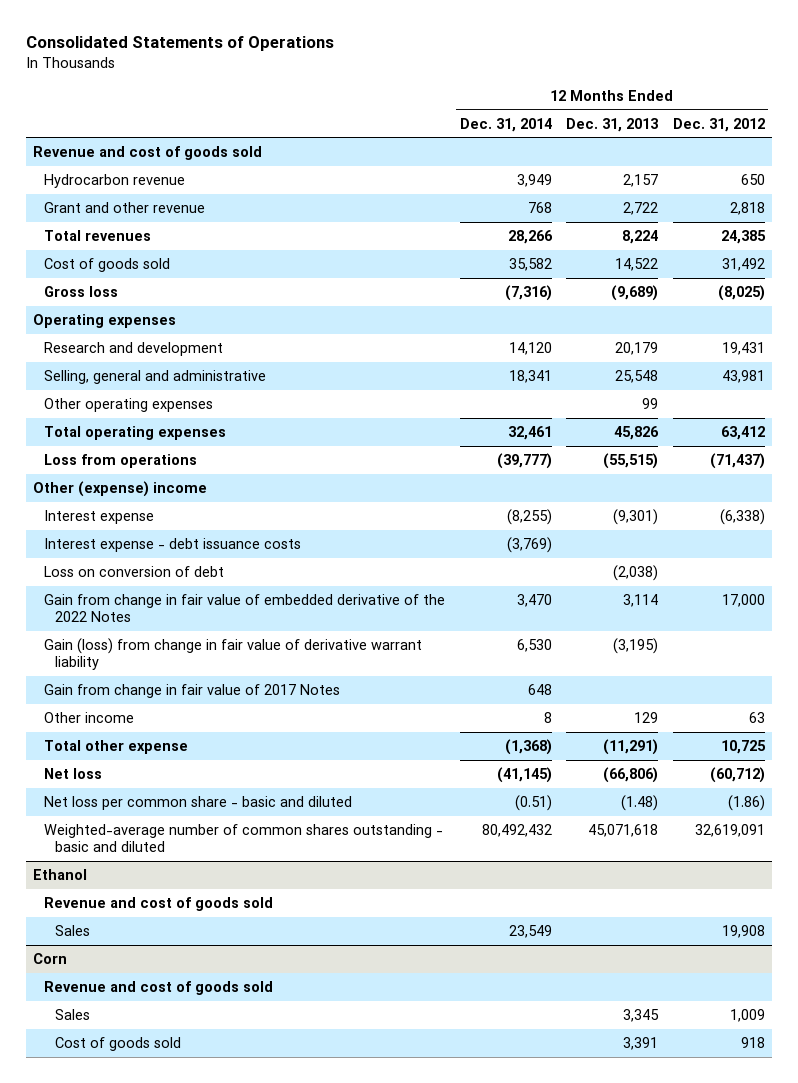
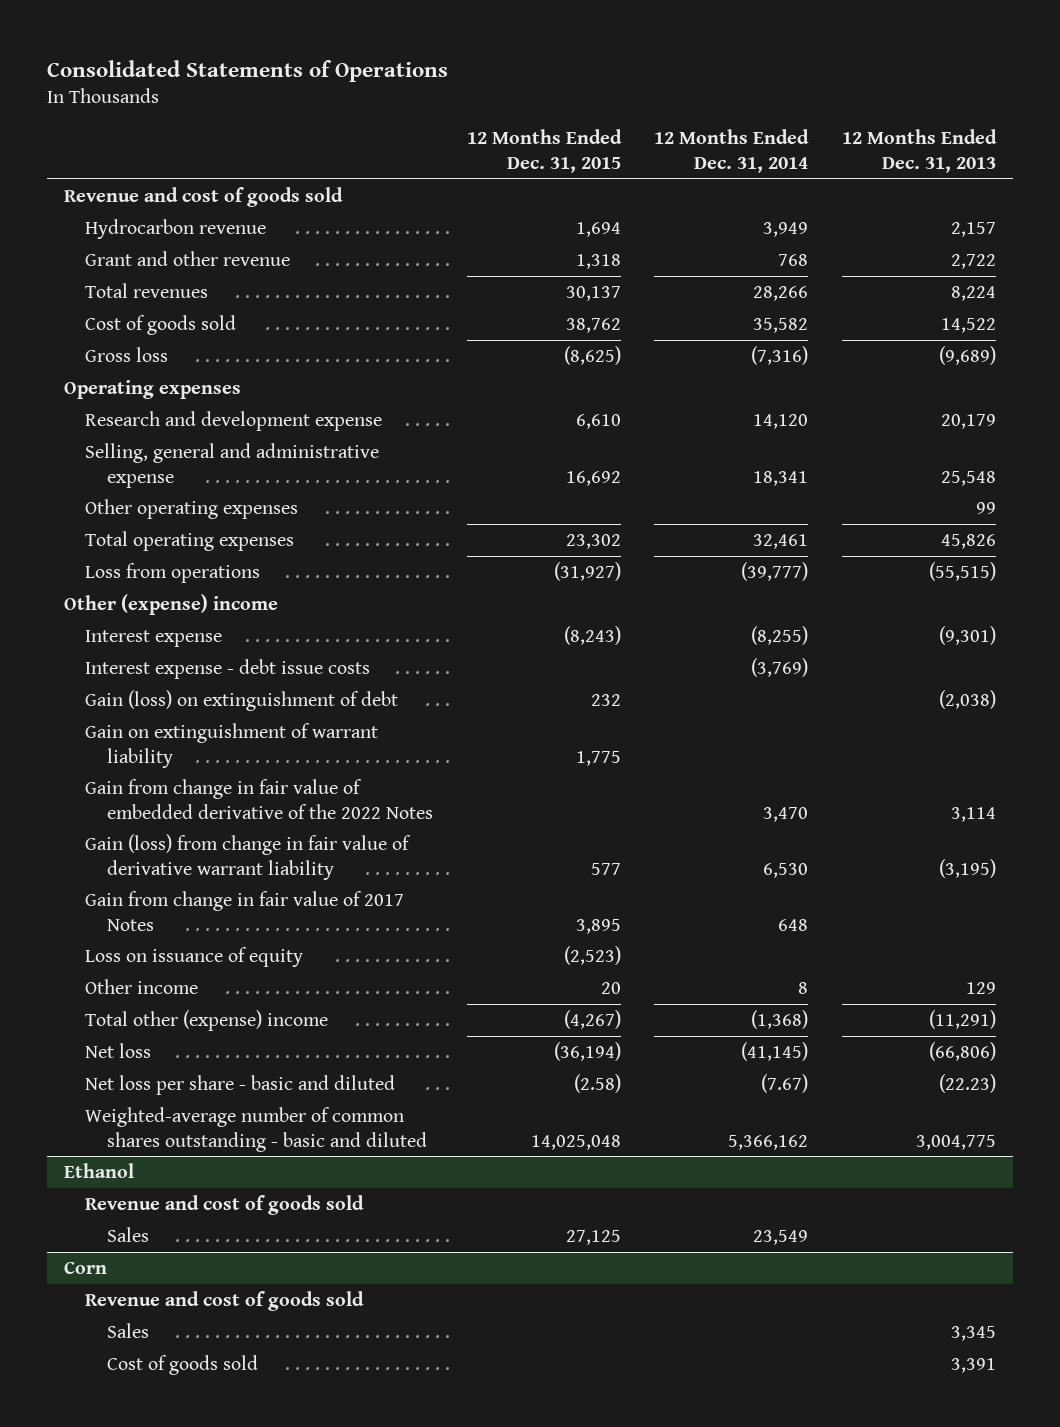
[672,117,765,132] Dec. 31, 2012 -> none
none -> [466,129,622,173] 12 Months Ended Dec. 31, 2015
[44,341,224,356] Research and development -> [85,410,383,431] Research and development expense
[44,369,267,384] Selling, general and administrative -> [85,442,380,488] Selling, general and administrative expense
[44,537,302,552] Interest expense - debt issuance costs -> [85,658,371,679] Interest expense - debt issue costs
[44,565,225,577] Loss on conversion of debt -> [85,689,399,711] Gain (loss) on extinguishment of debt
none -> [85,722,379,768] Gain on extinguishment of warrant liability
none -> [85,946,304,967] Loss on issuance of equity
[44,739,189,754] Total other expense -> [85,1009,329,1031] Total other (expense) income
[44,795,353,810] Net loss per common share - basic and diluted -> [85,1074,396,1095] Net loss per share - basic and diluted
[514,794,552,811] (0.51) -> [761,1073,809,1093] (7.67)
[621,794,659,811] (1.48) -> [938,1073,996,1093] (22.23)
[481,823,552,837] 80,492,432 -> [728,1134,809,1150] 5,366,162
[588,823,659,837] 45,071,618 -> [915,1134,996,1150] 3,004,775

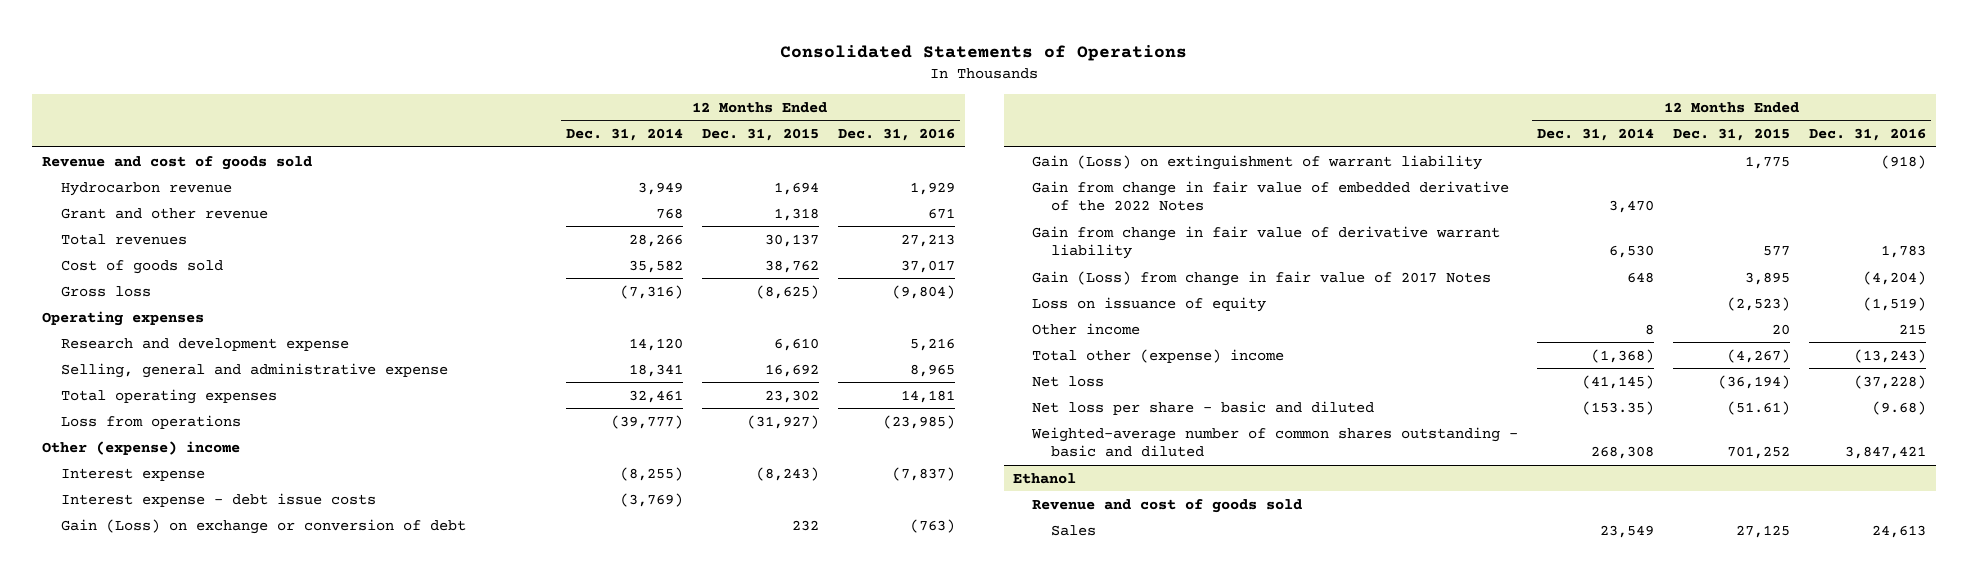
[841,129,997,173] 12 Months Ended Dec. 31, 2013 -> none
none -> [838,127,956,141] Dec. 31, 2016
[85,498,299,519] Other operating expenses -> none
[85,689,399,711] Gain (loss) on extinguishment of debt -> [60,518,466,534] Gain (Loss) on exchange or conversion of debt
[85,722,379,768] Gain on extinguishment of warrant liability -> [1032,154,1483,170] Gain (Loss) on extinguishment of warrant liability
[85,833,412,880] Gain (loss) from change in fair value of derivative warrant liability -> [1032,225,1501,260] Gain from change in fair value of derivative warrant liability
[85,890,405,931] Gain from change in fair value of 2017 Notes -> [1032,270,1492,286] Gain (Loss) from change in fair value of 2017 Notes
[573,1073,621,1093] (2.58) -> [1727,400,1791,415] (51.61)
[761,1073,809,1093] (7.67) -> [1582,400,1655,415] (153.35)
[530,1134,621,1150] 14,025,048 -> [1727,446,1791,460] 701,252
[728,1134,809,1150] 5,366,162 -> [1591,446,1655,460] 268,308
[63,1260,107,1274] Corn -> none
[85,1290,365,1311] Revenue and cost of goods sold -> none
[106,1322,149,1338] Sales -> none
[106,1354,258,1375] Cost of goods sold -> none

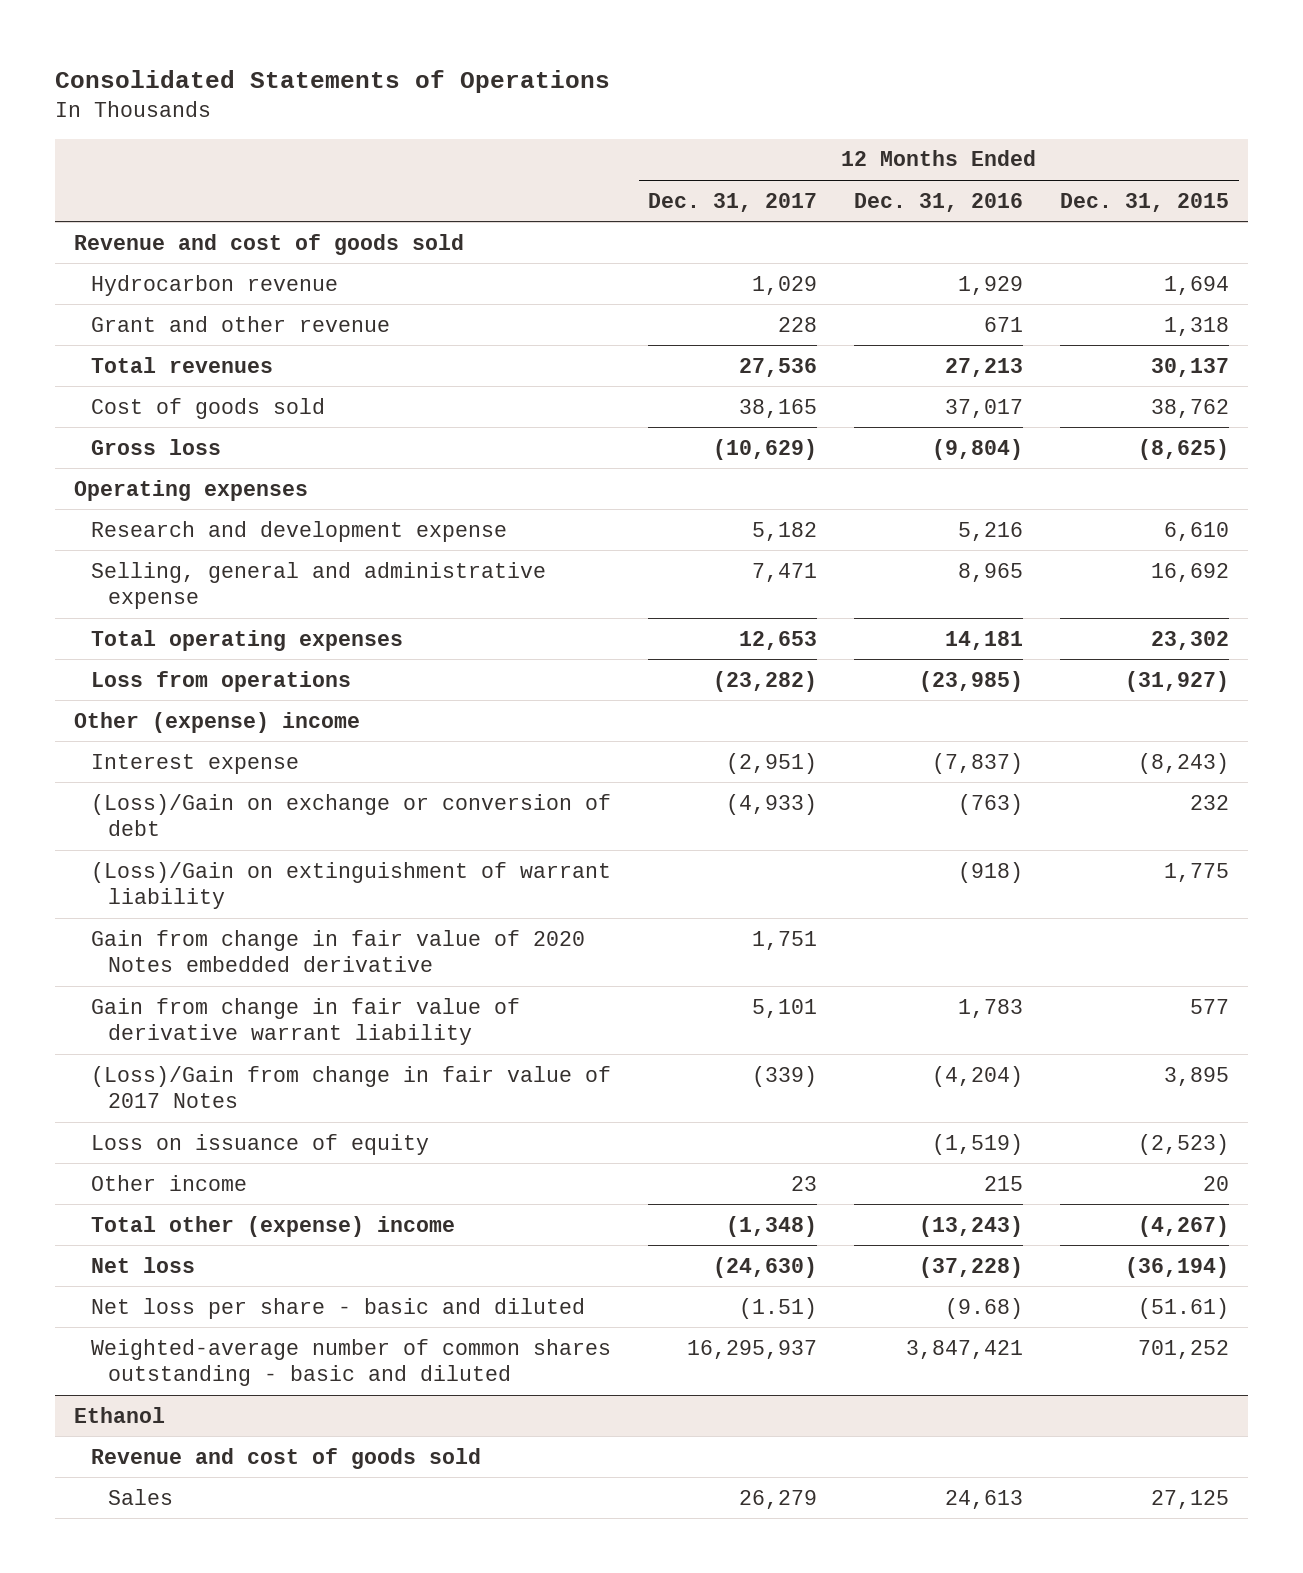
[565,127,683,141] Dec. 31, 2014 -> none
none -> [647,192,817,212] Dec. 31, 2017
[60,492,376,507] Interest expense - debt issue costs -> none
[60,518,466,534] Gain (Loss) on exchange or conversion of debt -> [90,793,611,837] (Loss)/Gain on exchange or conversion of debt
[1032,154,1483,170] Gain (Loss) on extinguishment of warrant liability -> [90,861,611,910] (Loss)/Gain on extinguishment of warrant liability
[1032,180,1510,212] Gain from change in fair value of embedded derivative of the 2022 Notes -> [90,929,585,973] Gain from change in fair value of 2020 Notes embedded derivative
[1032,270,1492,286] Gain (Loss) from change in fair value of 2017 Notes -> [90,1065,611,1109] (Loss)/Gain from change in fair value of 2017 Notes

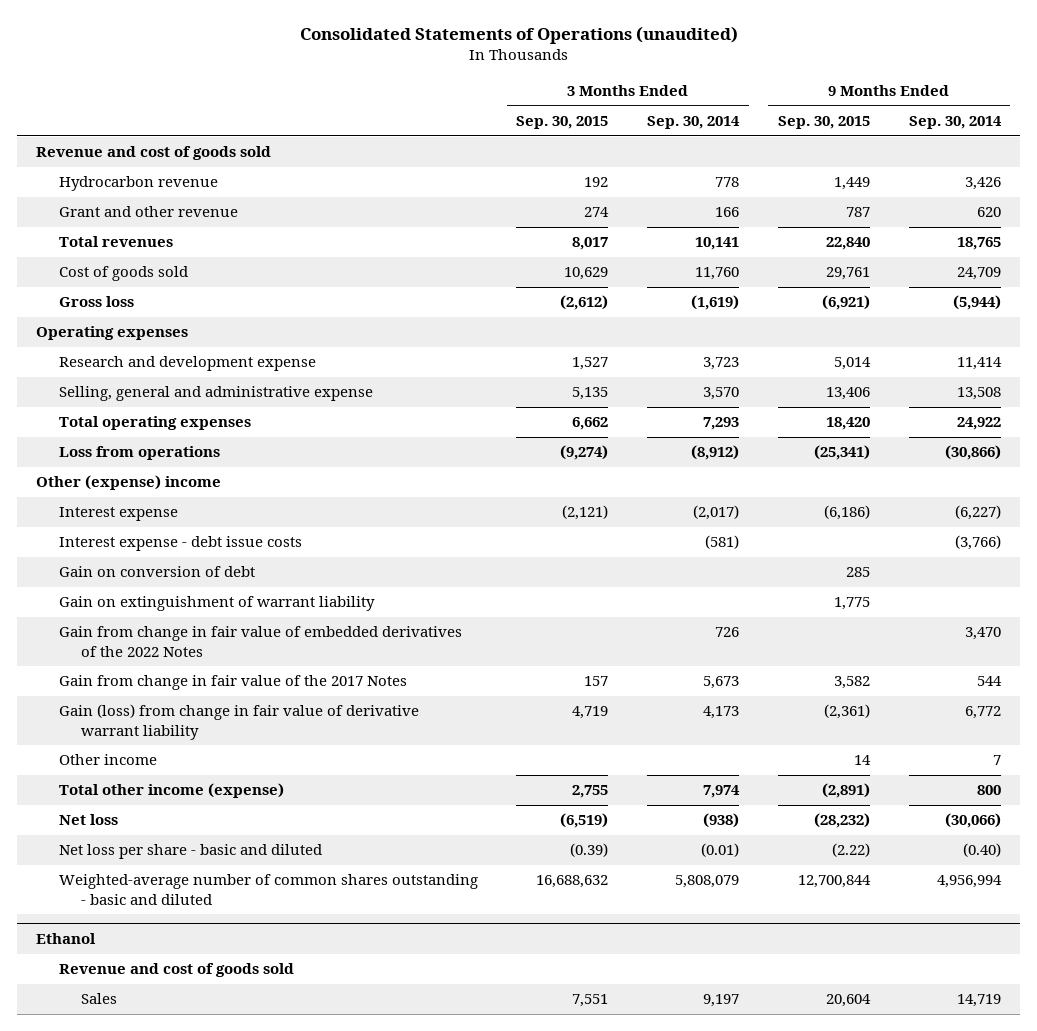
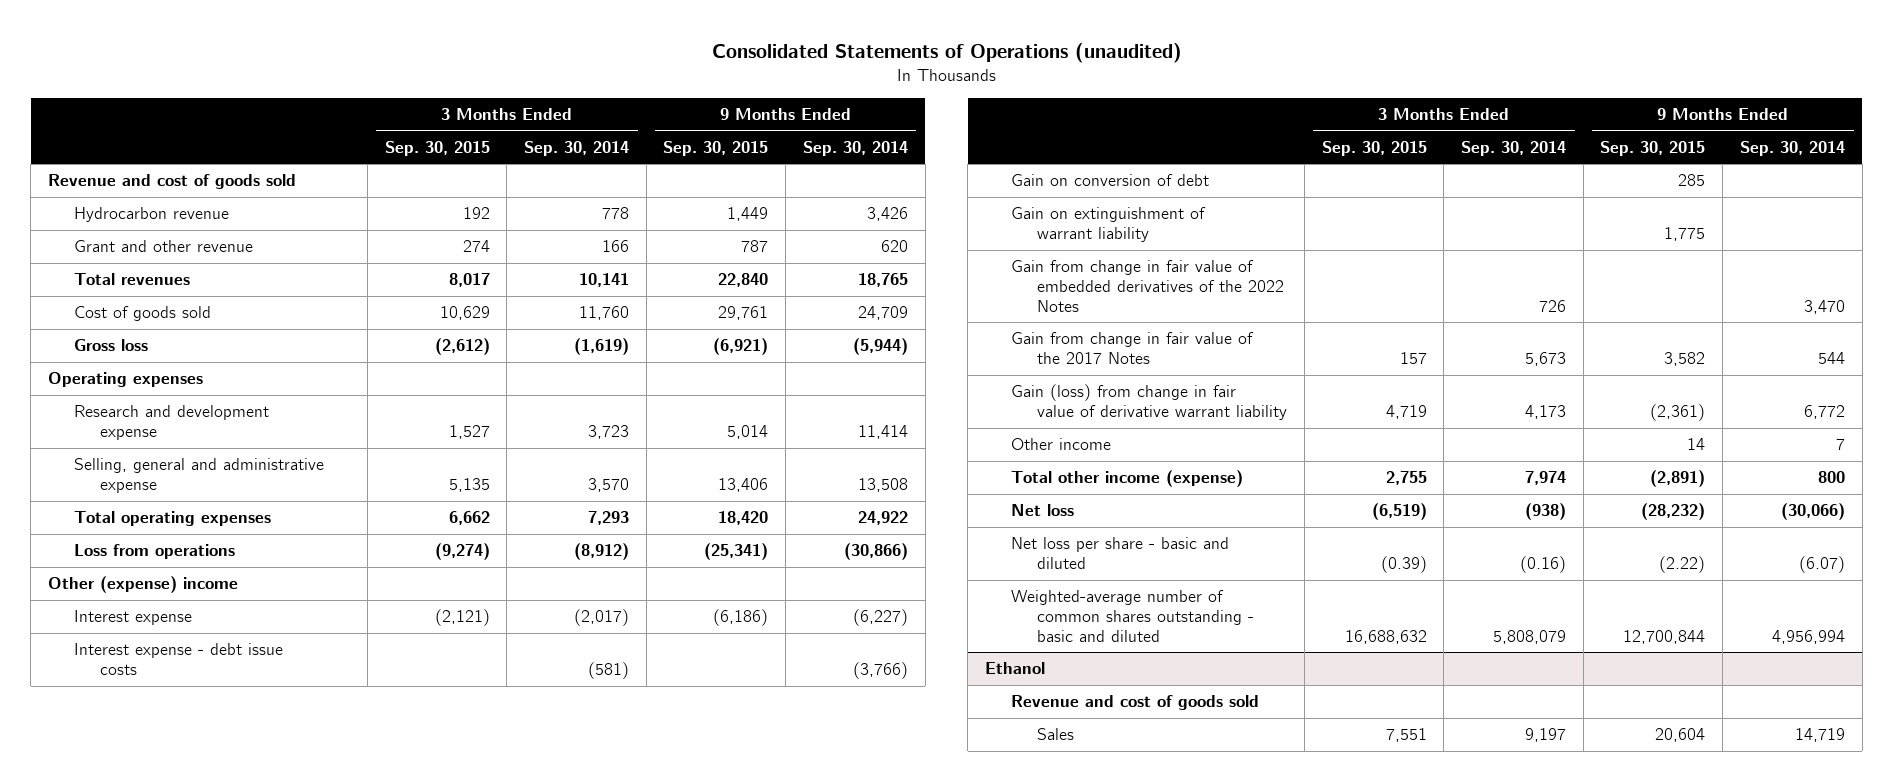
[701,843,740,858] (0.01) -> [1520,556,1567,574] (0.16)
[962,843,1001,858] (0.40) -> [1798,556,1845,574] (6.07)

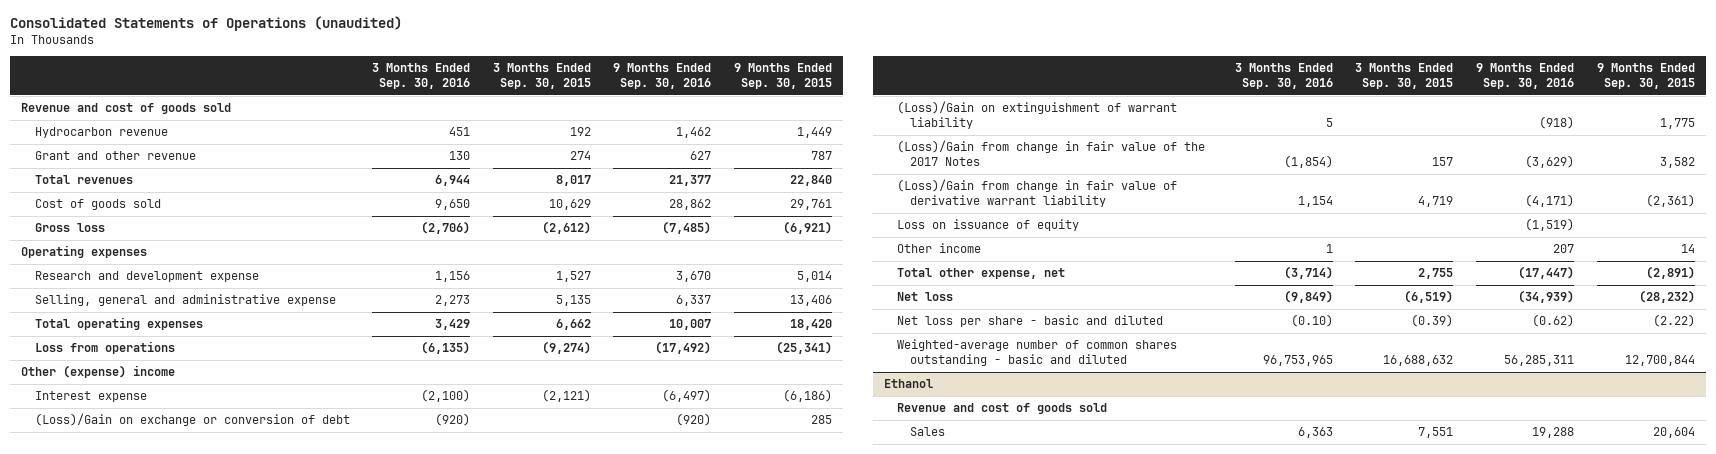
[524,140,630,156] Sep. 30, 2014 -> none
[802,140,908,156] Sep. 30, 2014 -> none
none -> [372,63,471,90] 3 Months Ended Sep. 30, 2016
none -> [613,63,712,90] 9 Months Ended Sep. 30, 2016
[74,643,284,676] Interest expense - debt issue costs -> none
[1011,260,1285,312] Gain from change in fair value of embedded derivatives of the 2022 Notes -> none
[1011,174,1210,187] Gain on conversion of debt -> [34,413,350,427] (Loss)/Gain on exchange or conversion of debt
[1011,207,1207,243] Gain on extinguishment of warrant liability -> [897,101,1178,130] (Loss)/Gain on extinguishment of warrant liability
[1011,332,1255,365] Gain from change in fair value of the 2017 Notes -> [897,140,1206,167] (Loss)/Gain from change in fair value of the 2017 Notes
[1011,384,1288,421] Gain (loss) from change in fair value of derivative warrant liability -> [897,179,1178,208] (Loss)/Gain from change in fair value of derivative warrant liability
none -> [897,219,1080,232] Loss on issuance of equity
[1011,470,1244,488] Total other income (expense) -> [897,268,1066,280] Total other expense, net

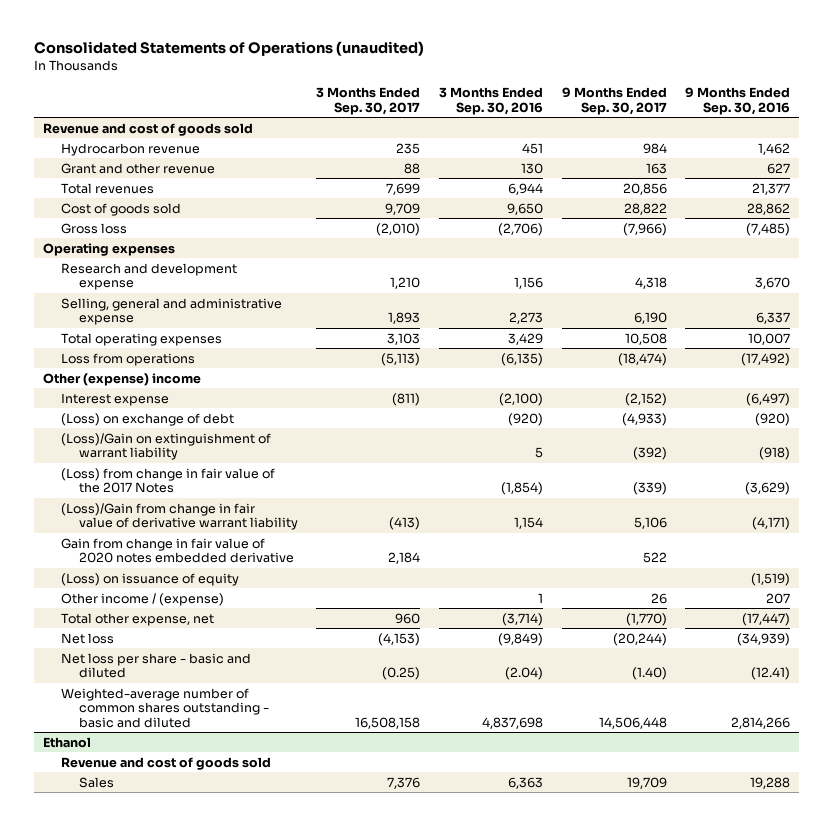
[492,63,591,90] 3 Months Ended Sep. 30, 2015 -> none
[734,63,833,90] 9 Months Ended Sep. 30, 2015 -> none
none -> [316,87,421,116] 3 Months Ended Sep. 30, 2017
none -> [561,87,667,116] 9 Months Ended Sep. 30, 2017
[34,413,350,427] (Loss)/Gain on exchange or conversion of debt -> [60,412,234,426] (Loss) on exchange of debt
[897,140,1206,167] (Loss)/Gain from change in fair value of the 2017 Notes -> [60,467,275,494] (Loss) from change in fair value of the 2017 Notes
none -> [60,537,294,564] Gain from change in fair value of 2020 notes embedded derivative
[897,219,1080,232] Loss on issuance of equity -> [60,572,239,586] (Loss) on issuance of equity
[897,243,982,254] Other income -> [60,592,224,606] Other income / (expense)
[1290,314,1333,328] (0.10) -> [504,667,543,681] (2.04)
[1532,314,1575,328] (0.62) -> [751,667,791,681] (12.41)
[1262,355,1333,367] 96,753,965 -> [481,716,543,729] 4,837,698
[1504,355,1575,367] 56,285,311 -> [731,716,791,729] 2,814,266

